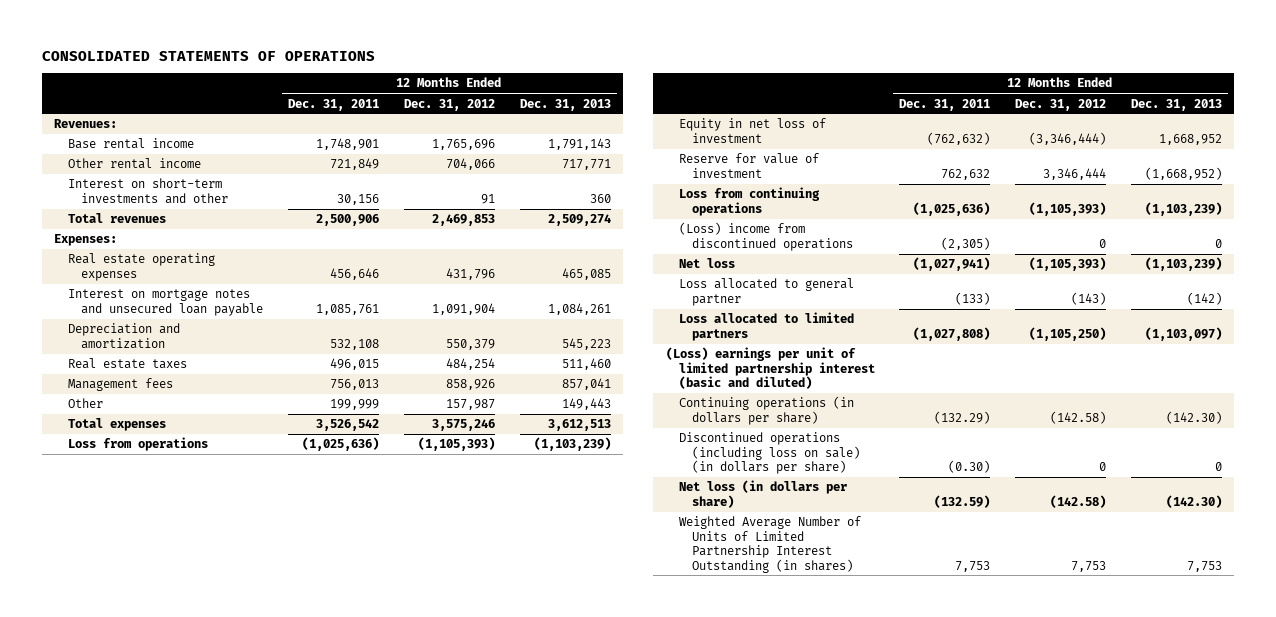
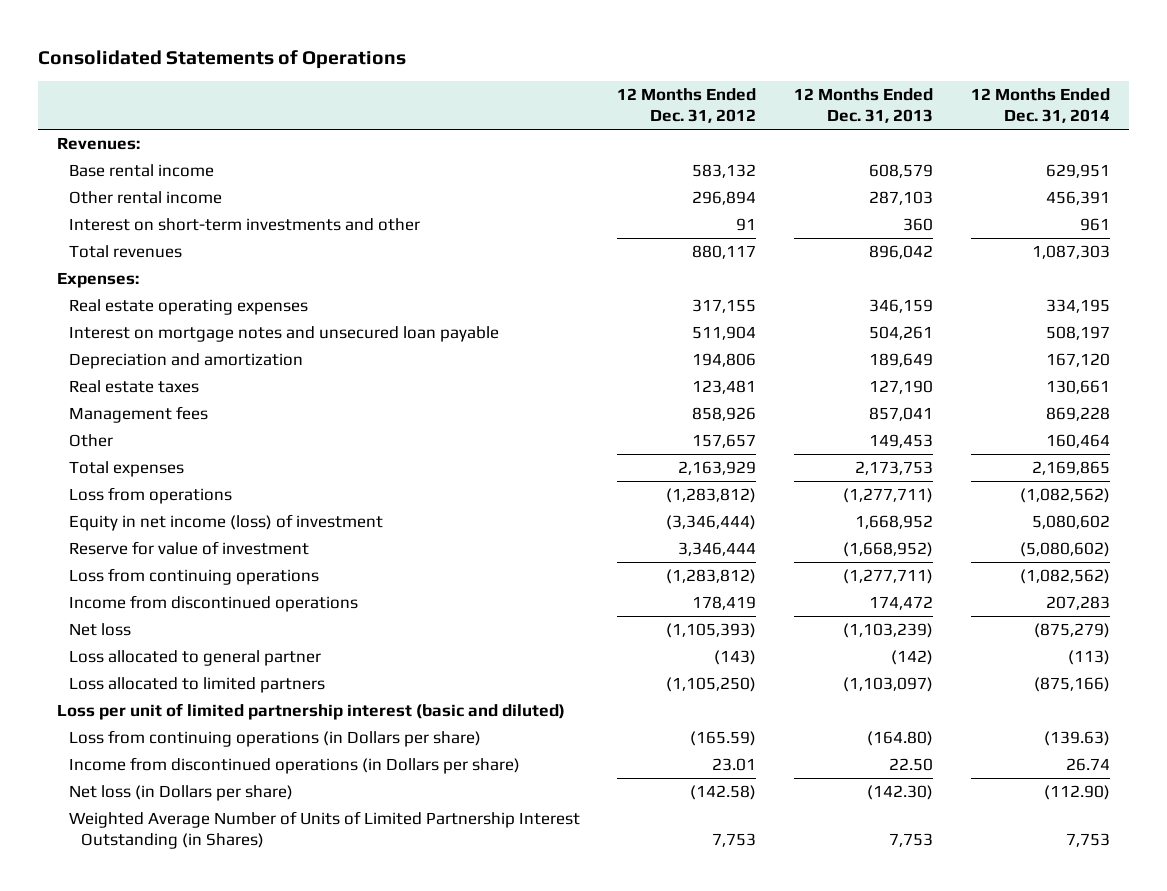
[42,51,376,62] CONSOLIDATED STATEMENTS OF OPERATIONS -> [37,50,406,70] Consolidated Statements of Operations
[288,98,380,111] Dec. 31, 2011 -> none
none -> [970,88,1110,123] 12 Months Ended Dec. 31, 2014
[431,139,495,151] 1,765,696 -> [692,164,757,179] 583,132
[547,138,611,151] 1,791,143 -> [869,164,934,179] 608,579
[445,158,495,171] 704,066 -> [692,191,757,206] 296,894
[561,159,611,171] 717,771 -> [869,191,934,206] 287,103
[431,214,495,227] 2,469,853 -> [692,245,757,260] 880,117
[547,214,611,227] 2,509,274 -> [869,245,934,260] 896,042
[445,267,495,280] 431,796 -> [692,299,757,314] 317,155
[561,267,611,280] 465,085 -> [869,299,934,314] 346,159
[431,302,495,315] 1,091,904 -> [692,326,757,341] 511,904
[547,302,611,315] 1,084,261 -> [869,326,934,341] 504,261
[445,338,495,350] 550,379 -> [692,353,757,368] 194,806
[561,337,611,350] 545,223 -> [869,353,934,368] 189,649
[445,358,495,371] 484,254 -> [692,380,757,395] 123,481
[561,358,611,371] 511,460 -> [869,380,934,395] 127,190
[445,399,495,411] 157,987 -> [692,434,757,449] 157,657
[561,398,611,411] 149,443 -> [869,434,934,449] 149,453
[431,419,495,432] 3,575,246 -> [678,461,757,476] 2,163,929
[547,419,611,432] 3,612,513 -> [855,461,934,476] 2,173,753
[417,437,495,452] (1,105,393) -> [666,488,757,504] (1,283,812)
[533,437,611,452] (1,103,239) -> [843,488,934,504] (1,277,711)
[678,118,826,143] Equity in net loss of investment -> [68,514,383,532] Equity in net income (loss) of investment
[1028,201,1106,216] (1,105,393) -> [666,569,757,585] (1,283,812)
[1144,201,1222,216] (1,103,239) -> [843,569,934,585] (1,277,711)
[678,222,853,251] (Loss) income from discontinued operations -> [68,595,358,613] Income from discontinued operations
[1098,238,1106,248] 0 -> [692,596,757,611] 178,419
[1214,238,1222,248] 0 -> [869,596,934,611] 174,472
[665,347,875,390] (Loss) earnings per unit of limited partnership interest (basic and diluted) -> [56,703,565,721] Loss per unit of limited partnership interest (basic and diluted)
[678,396,854,425] Continuing operations (in dollars per share) -> [68,730,481,748] Loss from continuing operations (in Dollars per share)
[1049,410,1106,424] (142.58) -> [690,731,757,747] (165.59)
[1165,410,1222,424] (142.30) -> [867,731,934,747] (164.80)
[678,432,860,475] Discontinued operations (including loss on sale) (in dollars per share) -> [68,757,520,775] Income from discontinued operations (in Dollars per share)
[1098,462,1106,472] 0 -> [712,758,757,772] 23.01
[1214,462,1222,472] 0 -> [889,758,934,772] 22.50
[678,480,847,508] Net loss (in dollars per share) -> [68,785,293,802] Net loss (in Dollars per share)
[678,516,861,573] Weighted Average Number of Units of Limited Partnership Interest Outstanding (in shares) -> [68,811,580,849] Weighted Average Number of Units of Limited Partnership Interest Outstanding (in Shares)

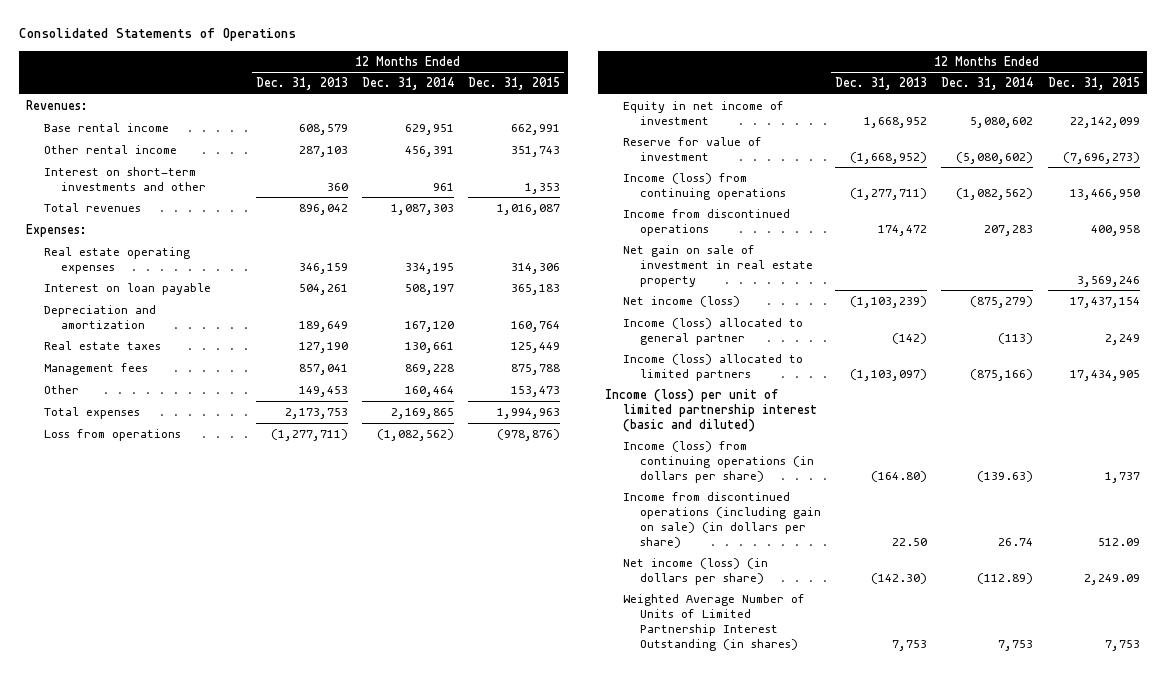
[617,88,757,123] 12 Months Ended Dec. 31, 2012 -> none
none -> [468,77,561,91] Dec. 31, 2015
[68,326,499,343] Interest on mortgage notes and unsecured loan payable -> [43,283,211,296] Interest on loan payable
[68,514,383,532] Equity in net income (loss) of investment -> [622,101,784,125] Equity in net income of investment
[68,568,319,586] Loss from continuing operations -> [622,173,786,200] Income (loss) from continuing operations
none -> [622,245,813,287] Net gain on sale of investment in real estate property
[68,623,131,637] Net loss -> [622,296,740,308] Net income (loss)
[68,650,321,667] Loss allocated to general partner -> [622,318,803,345] Income (loss) allocated to general partner
[68,677,325,694] Loss allocated to limited partners -> [622,354,803,381] Income (loss) allocated to limited partners
[56,703,565,721] Loss per unit of limited partnership interest (basic and diluted) -> [605,389,817,432] Income (loss) per unit of limited partnership interest (basic and diluted)
[68,730,481,748] Loss from continuing operations (in Dollars per share) -> [622,441,814,483] Income (loss) from continuing operations (in dollars per share)
[68,757,520,775] Income from discontinued operations (in Dollars per share) -> [622,492,821,548] Income from discontinued operations (including gain on sale) (in dollars per share)
[68,785,293,802] Net loss (in Dollars per share) -> [622,558,768,585] Net income (loss) (in dollars per share)
[1043,785,1110,801] (112.90) -> [977,572,1034,584] (112.89)
[68,811,580,849] Weighted Average Number of Units of Limited Partnership Interest Outstanding (in Shares) -> [622,594,805,651] Weighted Average Number of Units of Limited Partnership Interest Outstanding (in shares)

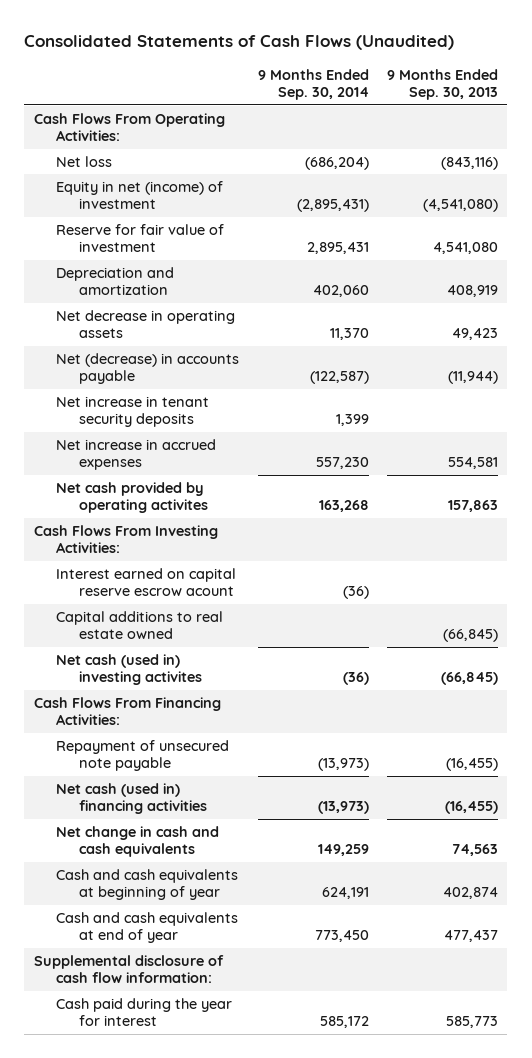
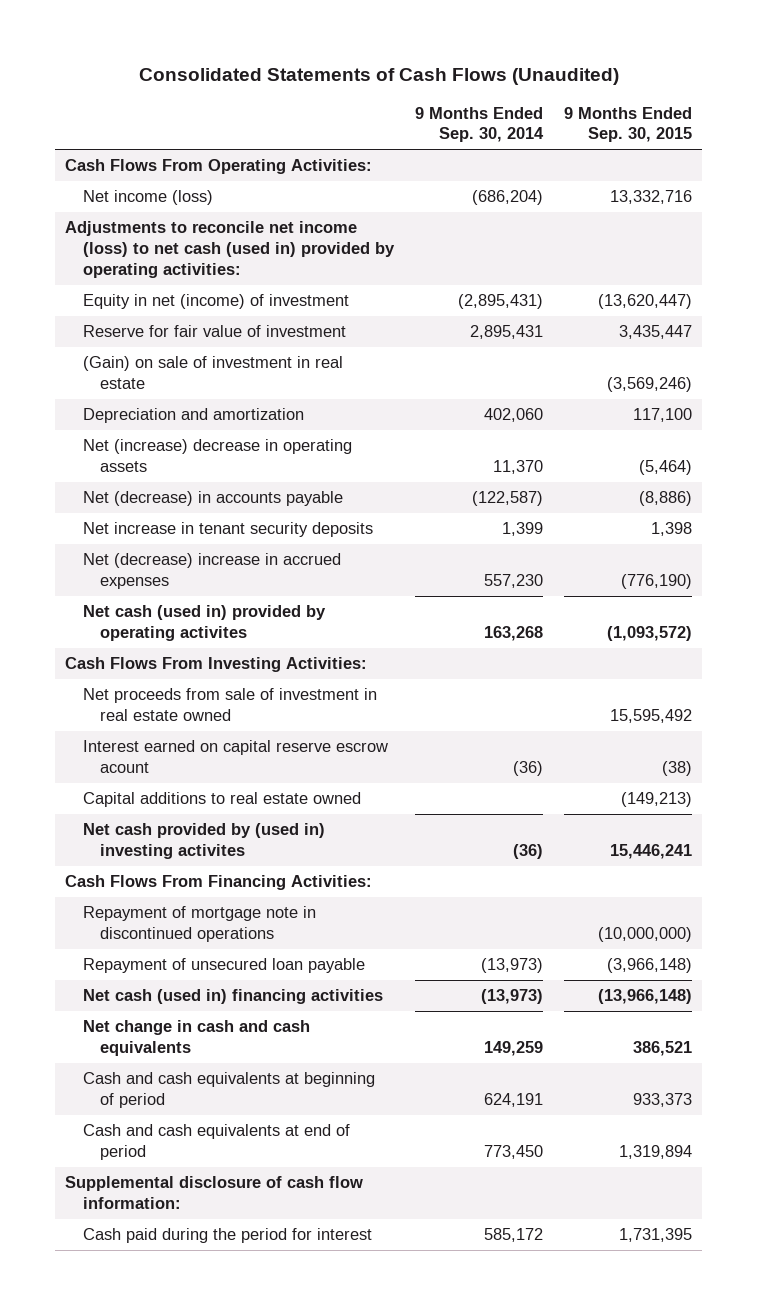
[387,68,499,101] 9 Months Ended Sep. 30, 2013 -> none
none -> [563,106,692,143] 9 Months Ended Sep. 30, 2015
[56,155,113,167] Net loss -> [82,190,213,206] Net income (loss)
none -> [65,221,395,278] Adjustments to reconcile net income (loss) to net cash (used in) provided by operating activities:
none -> [82,356,343,390] (Gain) on sale of investment in real estate
[56,309,236,339] Net decrease in operating assets -> [82,439,352,473] Net (increase) decrease in operating assets
[56,438,217,471] Net increase in accrued expenses -> [82,553,341,590] Net (decrease) increase in accrued expenses
[56,481,209,514] Net cash provided by operating activites -> [82,605,326,642] Net cash (used in) provided by operating activites
none -> [82,688,377,722] Net proceeds from sale of investment in real estate owned
[56,653,203,686] Net cash (used in) investing activites -> [82,823,325,860] Net cash provided by (used in) investing activites
none -> [82,906,316,943] Repayment of mortgage note in discontinued operations
[56,739,230,772] Repayment of unsecured note payable -> [82,958,365,974] Repayment of unsecured loan payable
[56,868,239,901] Cash and cash equivalents at beginning of year -> [82,1072,375,1109] Cash and cash equivalents at beginning of period
[56,911,239,944] Cash and cash equivalents at end of year -> [82,1124,350,1161] Cash and cash equivalents at end of period
[56,997,233,1027] Cash paid during the year for interest -> [82,1228,372,1244] Cash paid during the period for interest

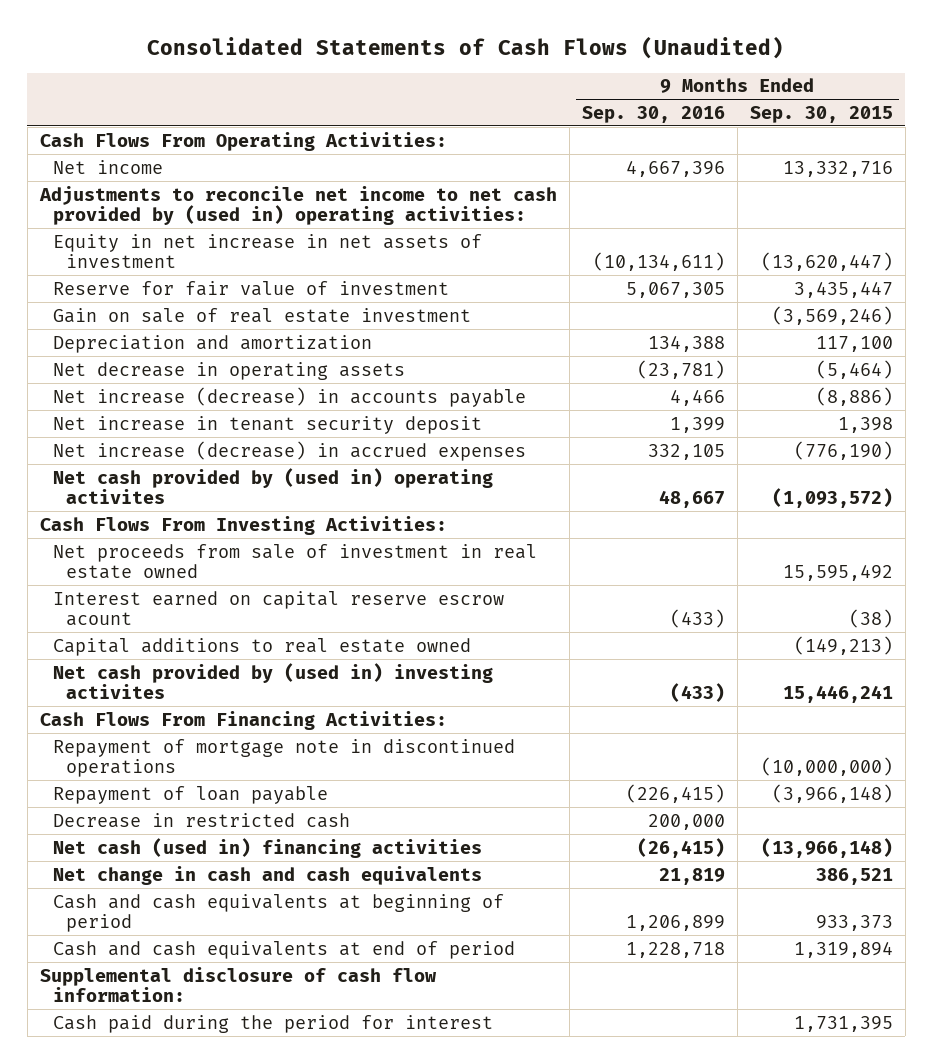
[414,106,544,143] 9 Months Ended Sep. 30, 2014 -> none
none -> [581,105,725,123] Sep. 30, 2016
[82,190,213,206] Net income (loss) -> [52,159,163,174] Net income
[65,221,395,278] Adjustments to reconcile net income (loss) to net cash (used in) provided by operating activities: -> [38,185,557,226] Adjustments to reconcile net income to net cash provided by (used in) operating activities:
[82,294,349,310] Equity in net (income) of investment -> [52,233,482,269] Equity in net increase in net assets of investment
[82,356,343,390] (Gain) on sale of investment in real estate -> [52,307,471,323] Gain on sale of real estate investment
[82,439,352,473] Net (increase) decrease in operating assets -> [52,361,405,380] Net decrease in operating assets
[82,491,343,507] Net (decrease) in accounts payable -> [52,386,526,407] Net increase (decrease) in accounts payable
[82,522,373,538] Net increase in tenant security deposits -> [52,415,482,434] Net increase in tenant security deposit
[82,553,341,590] Net (decrease) increase in accrued expenses -> [52,440,526,461] Net increase (decrease) in accrued expenses
[82,605,326,642] Net cash (used in) provided by operating activites -> [52,467,493,505] Net cash provided by (used in) operating activites
[82,958,365,974] Repayment of unsecured loan payable -> [52,785,328,804] Repayment of loan payable
none -> [52,812,350,828] Decrease in restricted cash

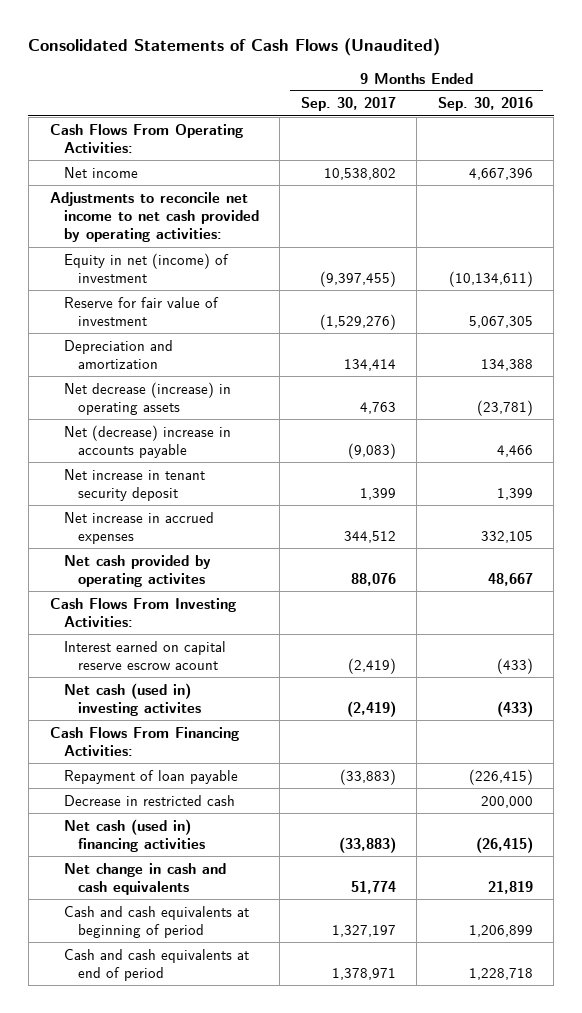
[749,105,893,123] Sep. 30, 2015 -> none
none -> [300,97,396,112] Sep. 30, 2017
[38,185,557,226] Adjustments to reconcile net income to net cash provided by (used in) operating activities: -> [49,191,259,243] Adjustments to reconcile net income to net cash provided by operating activities:
[52,233,482,269] Equity in net increase in net assets of investment -> [63,252,229,284] Equity in net (income) of investment
[52,307,471,323] Gain on sale of real estate investment -> none
[52,361,405,380] Net decrease in operating assets -> [63,381,231,416] Net decrease (increase) in operating assets
[52,386,526,407] Net increase (decrease) in accounts payable -> [63,424,231,459] Net (decrease) increase in accounts payable
[52,440,526,461] Net increase (decrease) in accrued expenses -> [63,511,214,545] Net increase in accrued expenses
[52,467,493,505] Net cash provided by (used in) operating activites -> [63,554,211,588] Net cash provided by operating activites
[52,543,537,580] Net proceeds from sale of investment in real estate owned -> none
[52,637,471,656] Capital additions to real estate owned -> none
[52,662,493,700] Net cash provided by (used in) investing activites -> [63,682,202,717] Net cash (used in) investing activites
[52,738,515,778] Repayment of mortgage note in discontinued operations -> none
[39,966,437,1003] Supplemental disclosure of cash flow information: -> none
[52,1014,493,1033] Cash paid during the period for interest -> none

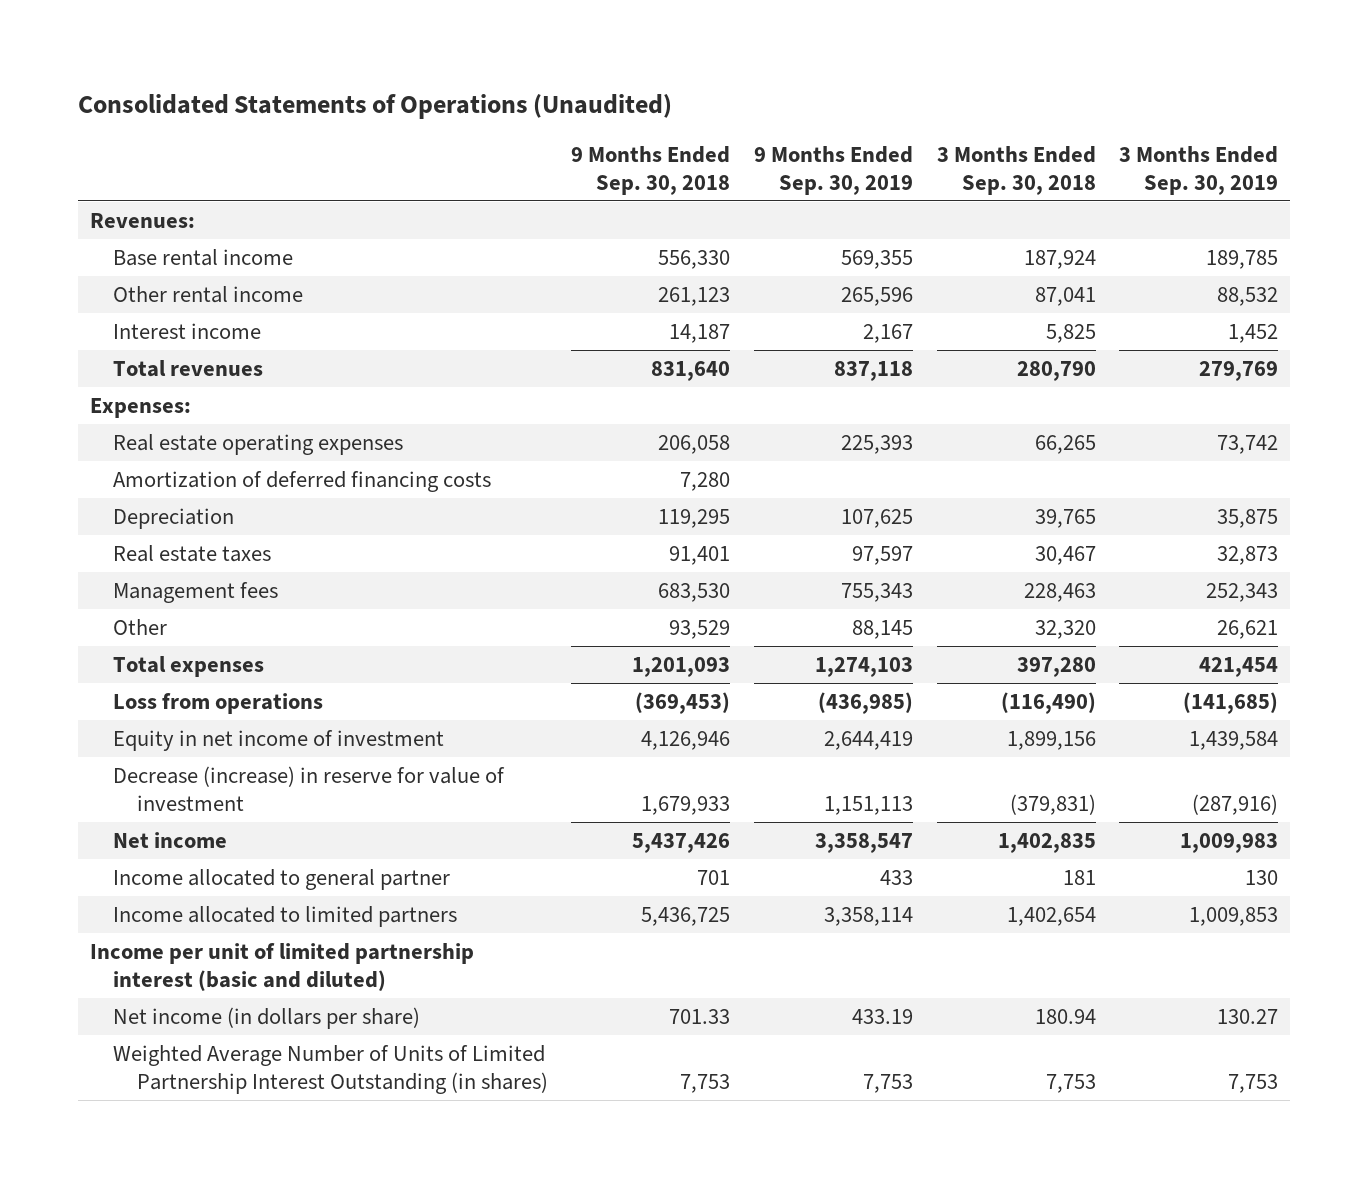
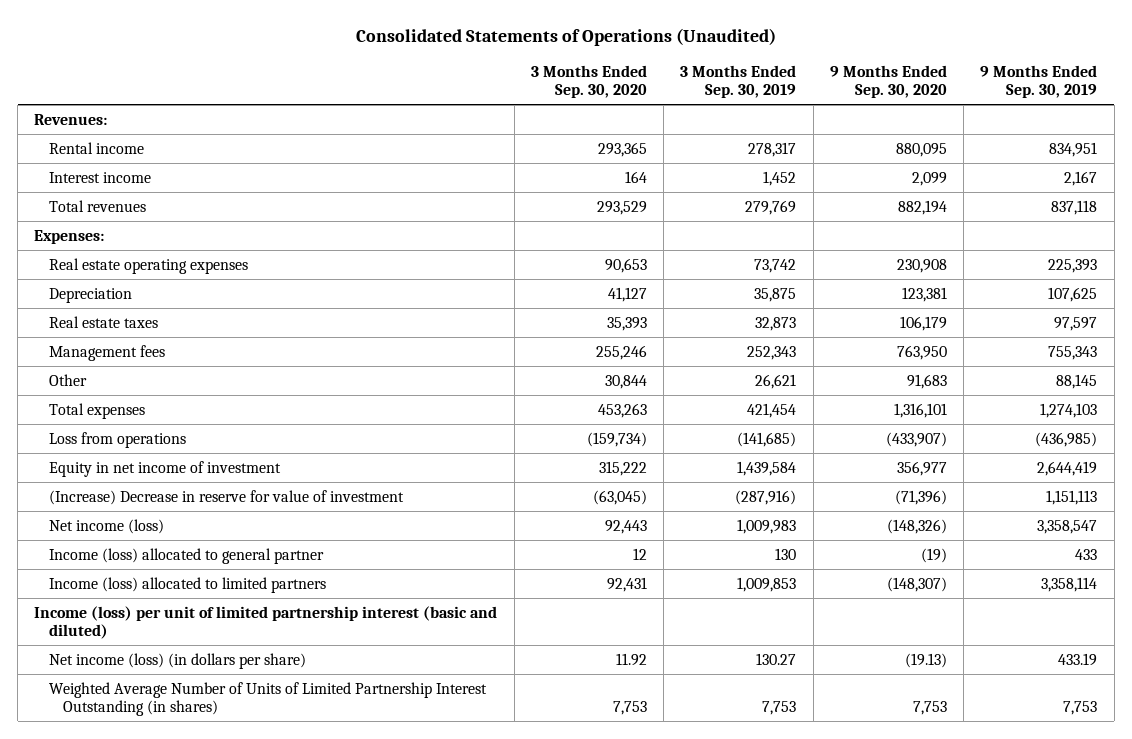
[571,145,731,195] 9 Months Ended Sep. 30, 2018 -> none
[936,145,1096,195] 3 Months Ended Sep. 30, 2018 -> none
none -> [530,64,647,99] 3 Months Ended Sep. 30, 2020
none -> [829,64,947,99] 9 Months Ended Sep. 30, 2020
[113,285,304,303] Other rental income -> none
[113,248,294,266] Base rental income -> [48,141,144,154] Rental income
[841,249,914,269] 569,355 -> [1049,141,1098,157] 834,951
[1206,249,1279,269] 189,785 -> [748,141,797,157] 278,317
[113,470,492,492] Amortization of deferred financing costs -> none
[113,765,506,811] Decrease (increase) in reserve for value of investment -> [48,489,404,505] (Increase) Decrease in reserve for value of investment
[113,831,228,848] Net income -> [48,518,164,534] Net income (loss)
[113,868,451,890] Income allocated to general partner -> [48,547,324,564] Income (loss) allocated to general partner
[113,905,458,927] Income allocated to limited partners -> [48,576,326,593] Income (loss) allocated to limited partners
[89,942,474,991] Income per unit of limited partnership interest (basic and diluted) -> [34,605,498,640] Income (loss) per unit of limited partnership interest (basic and diluted)
[113,1006,421,1029] Net income (in dollars per share) -> [48,652,306,669] Net income (loss) (in dollars per share)

